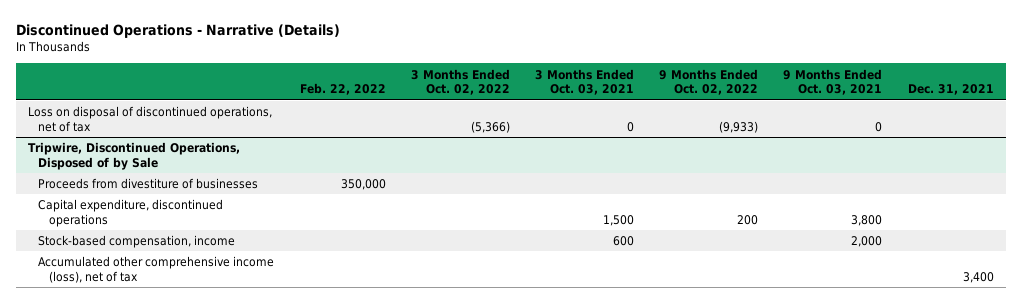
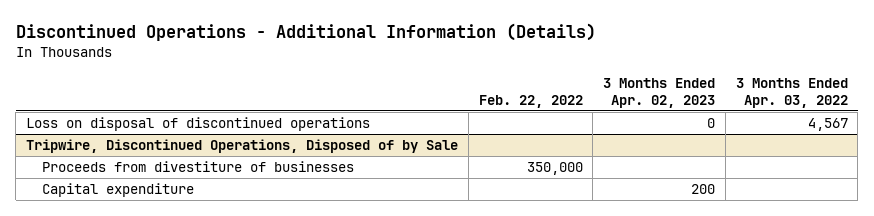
[15,23,340,38] Discontinued Operations - Narrative (Details) -> [15,22,596,41] Discontinued Operations - Additional Information (Details)
[410,68,510,96] 3 Months Ended Oct. 02, 2022 -> none
[535,68,635,96] 3 Months Ended Oct. 03, 2021 -> none
[659,68,759,96] 9 Months Ended Oct. 02, 2022 -> none
[783,68,883,96] 9 Months Ended Oct. 03, 2021 -> none
[907,84,994,96] Dec. 31, 2021 -> none
none -> [603,77,716,108] 3 Months Ended Apr. 02, 2023
none -> [735,77,848,108] 3 Months Ended Apr. 03, 2022
[28,106,273,133] Loss on disposal of discontinued operations, net of tax -> [26,117,371,132] Loss on disposal of discontinued operations
[38,235,236,249] Stock-based compensation, income -> none
[38,256,275,284] Accumulated other comprehensive income (loss), net of tax -> none
[38,199,224,228] Capital expenditure, discontinued operations -> [41,183,194,198] Capital expenditure

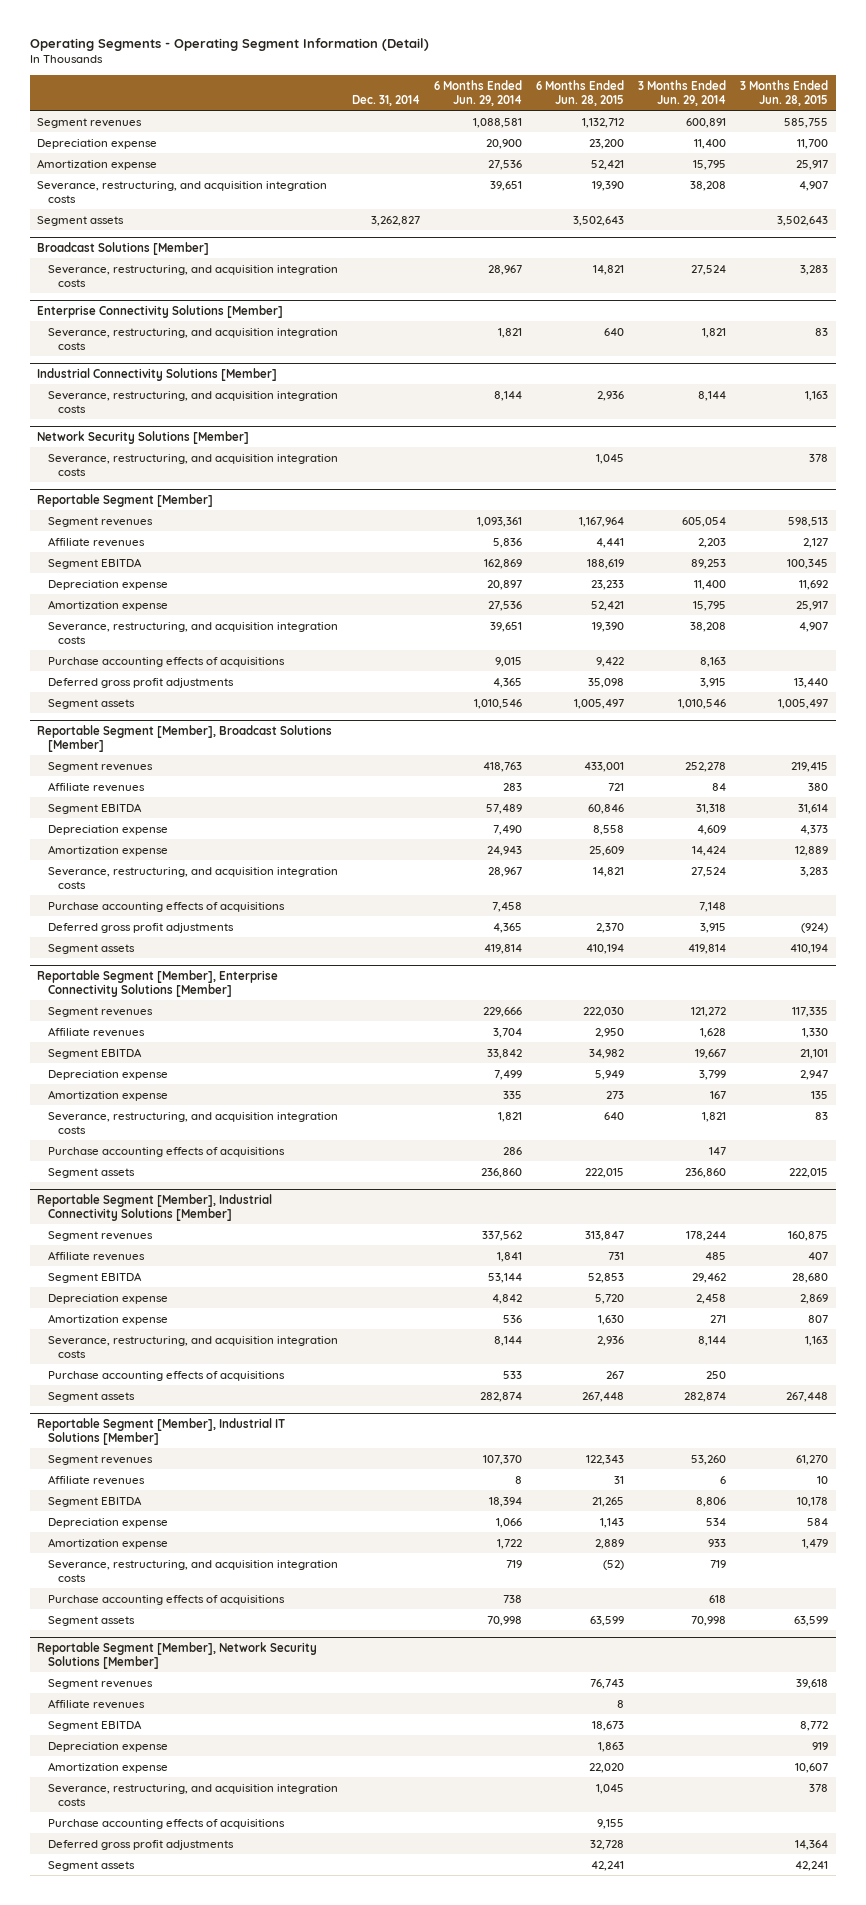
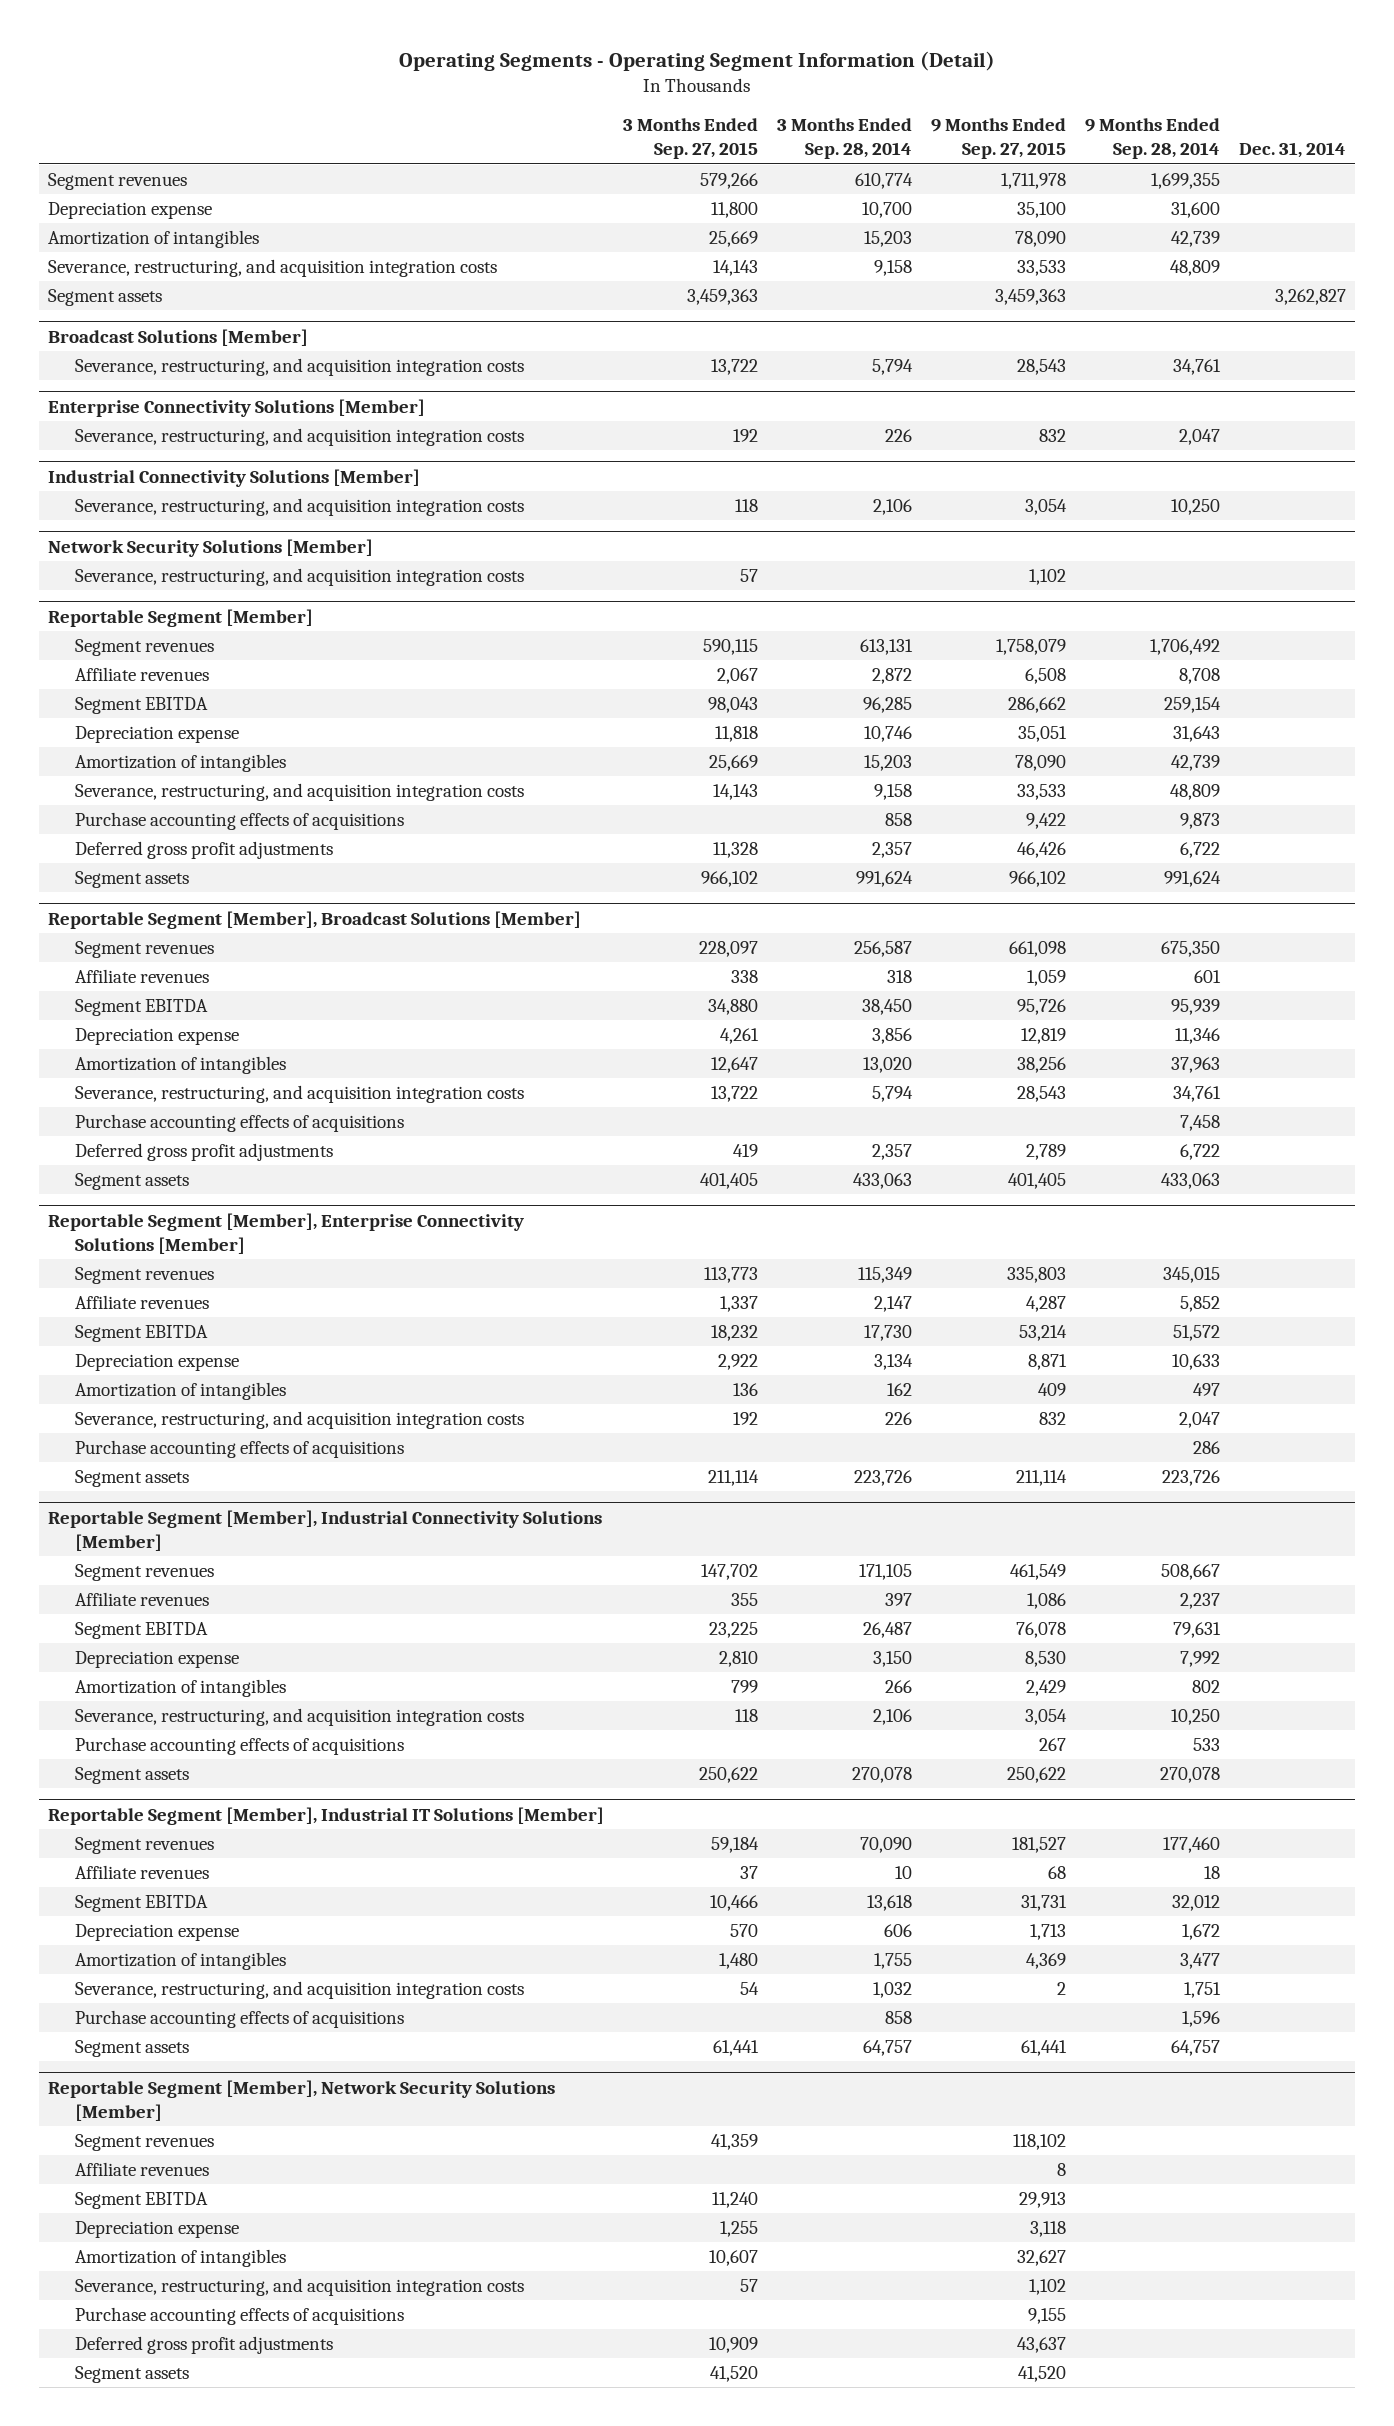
[433,79,522,106] 6 Months Ended Jun. 29, 2014 -> none
[536,79,625,106] 6 Months Ended Jun. 28, 2015 -> none
[638,79,727,106] 3 Months Ended Jun. 29, 2014 -> none
[740,79,829,106] 3 Months Ended Jun. 28, 2015 -> none
none -> [623,118,759,160] 3 Months Ended Sep. 27, 2015
none -> [777,118,913,160] 3 Months Ended Sep. 28, 2014
none -> [931,118,1067,160] 9 Months Ended Sep. 27, 2015
none -> [1084,118,1220,160] 9 Months Ended Sep. 28, 2014
[37,158,158,170] Amortization expense -> [48,229,260,248] Amortization of intangibles
[47,599,168,611] Amortization expense -> [74,753,286,772] Amortization of intangibles
[47,844,168,856] Amortization expense -> [74,1055,286,1074] Amortization of intangibles
[47,1089,168,1101] Amortization expense -> [74,1381,286,1400] Amortization of intangibles
[47,1313,168,1325] Amortization expense -> [74,1678,286,1697] Amortization of intangibles
[47,1537,168,1549] Amortization expense -> [74,1951,286,1970] Amortization of intangibles
[47,1761,168,1773] Amortization expense -> [74,2248,286,2267] Amortization of intangibles

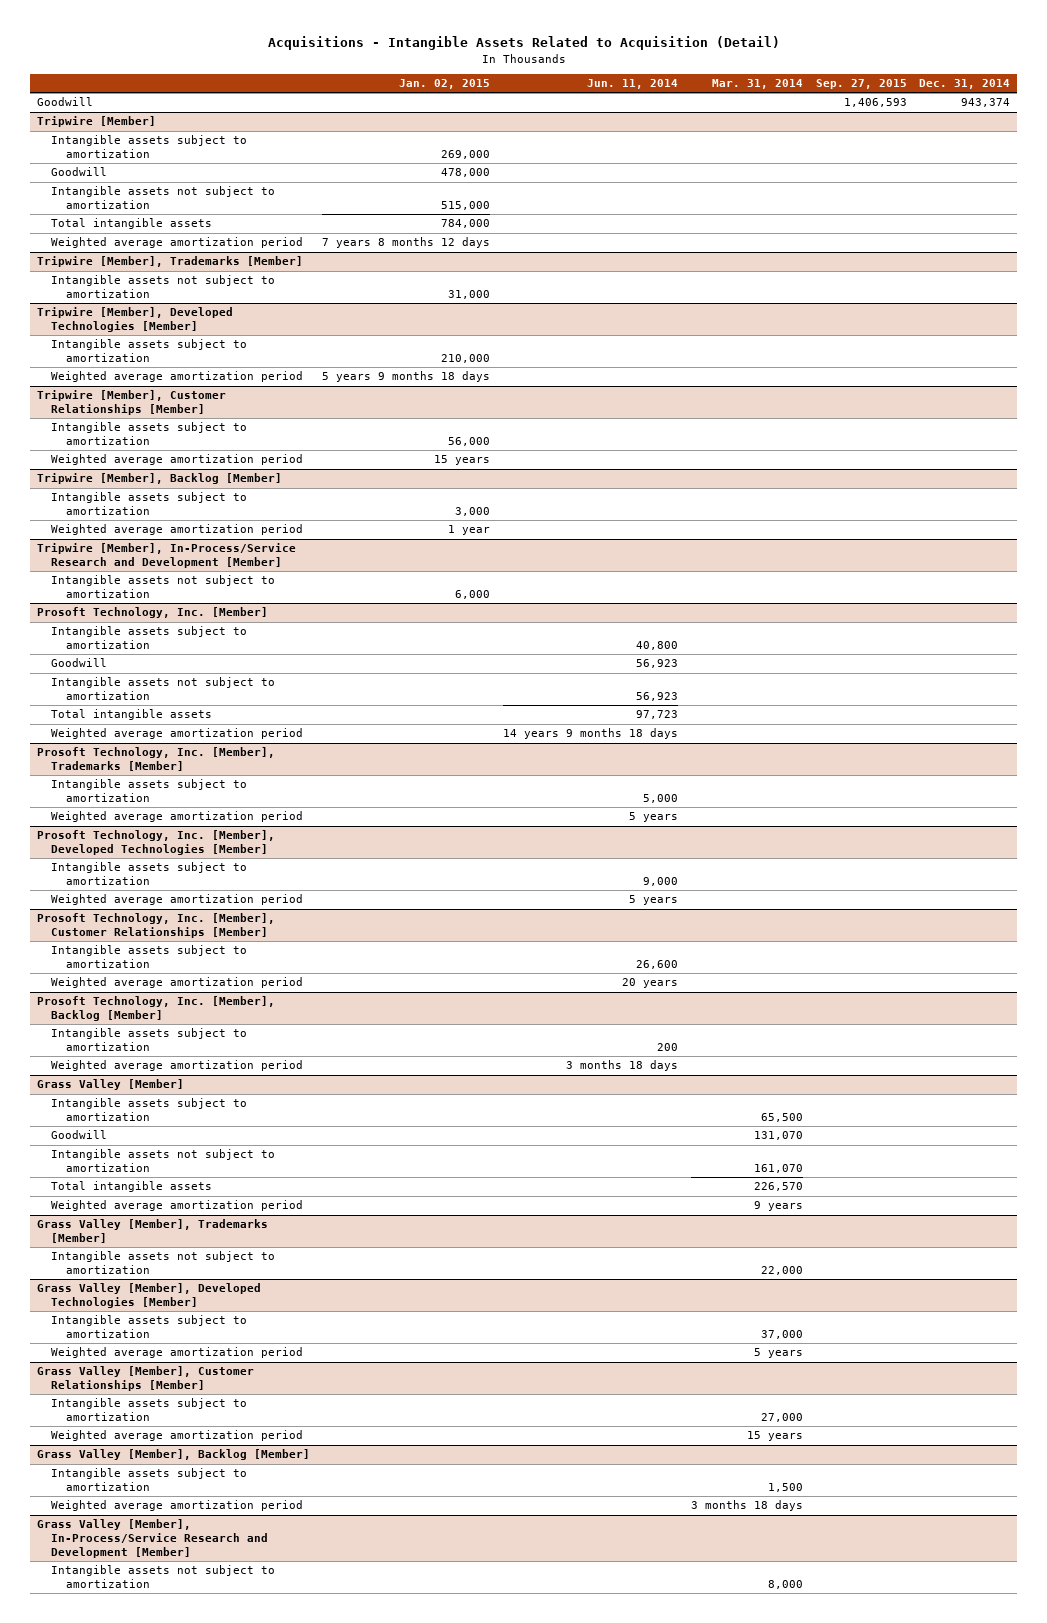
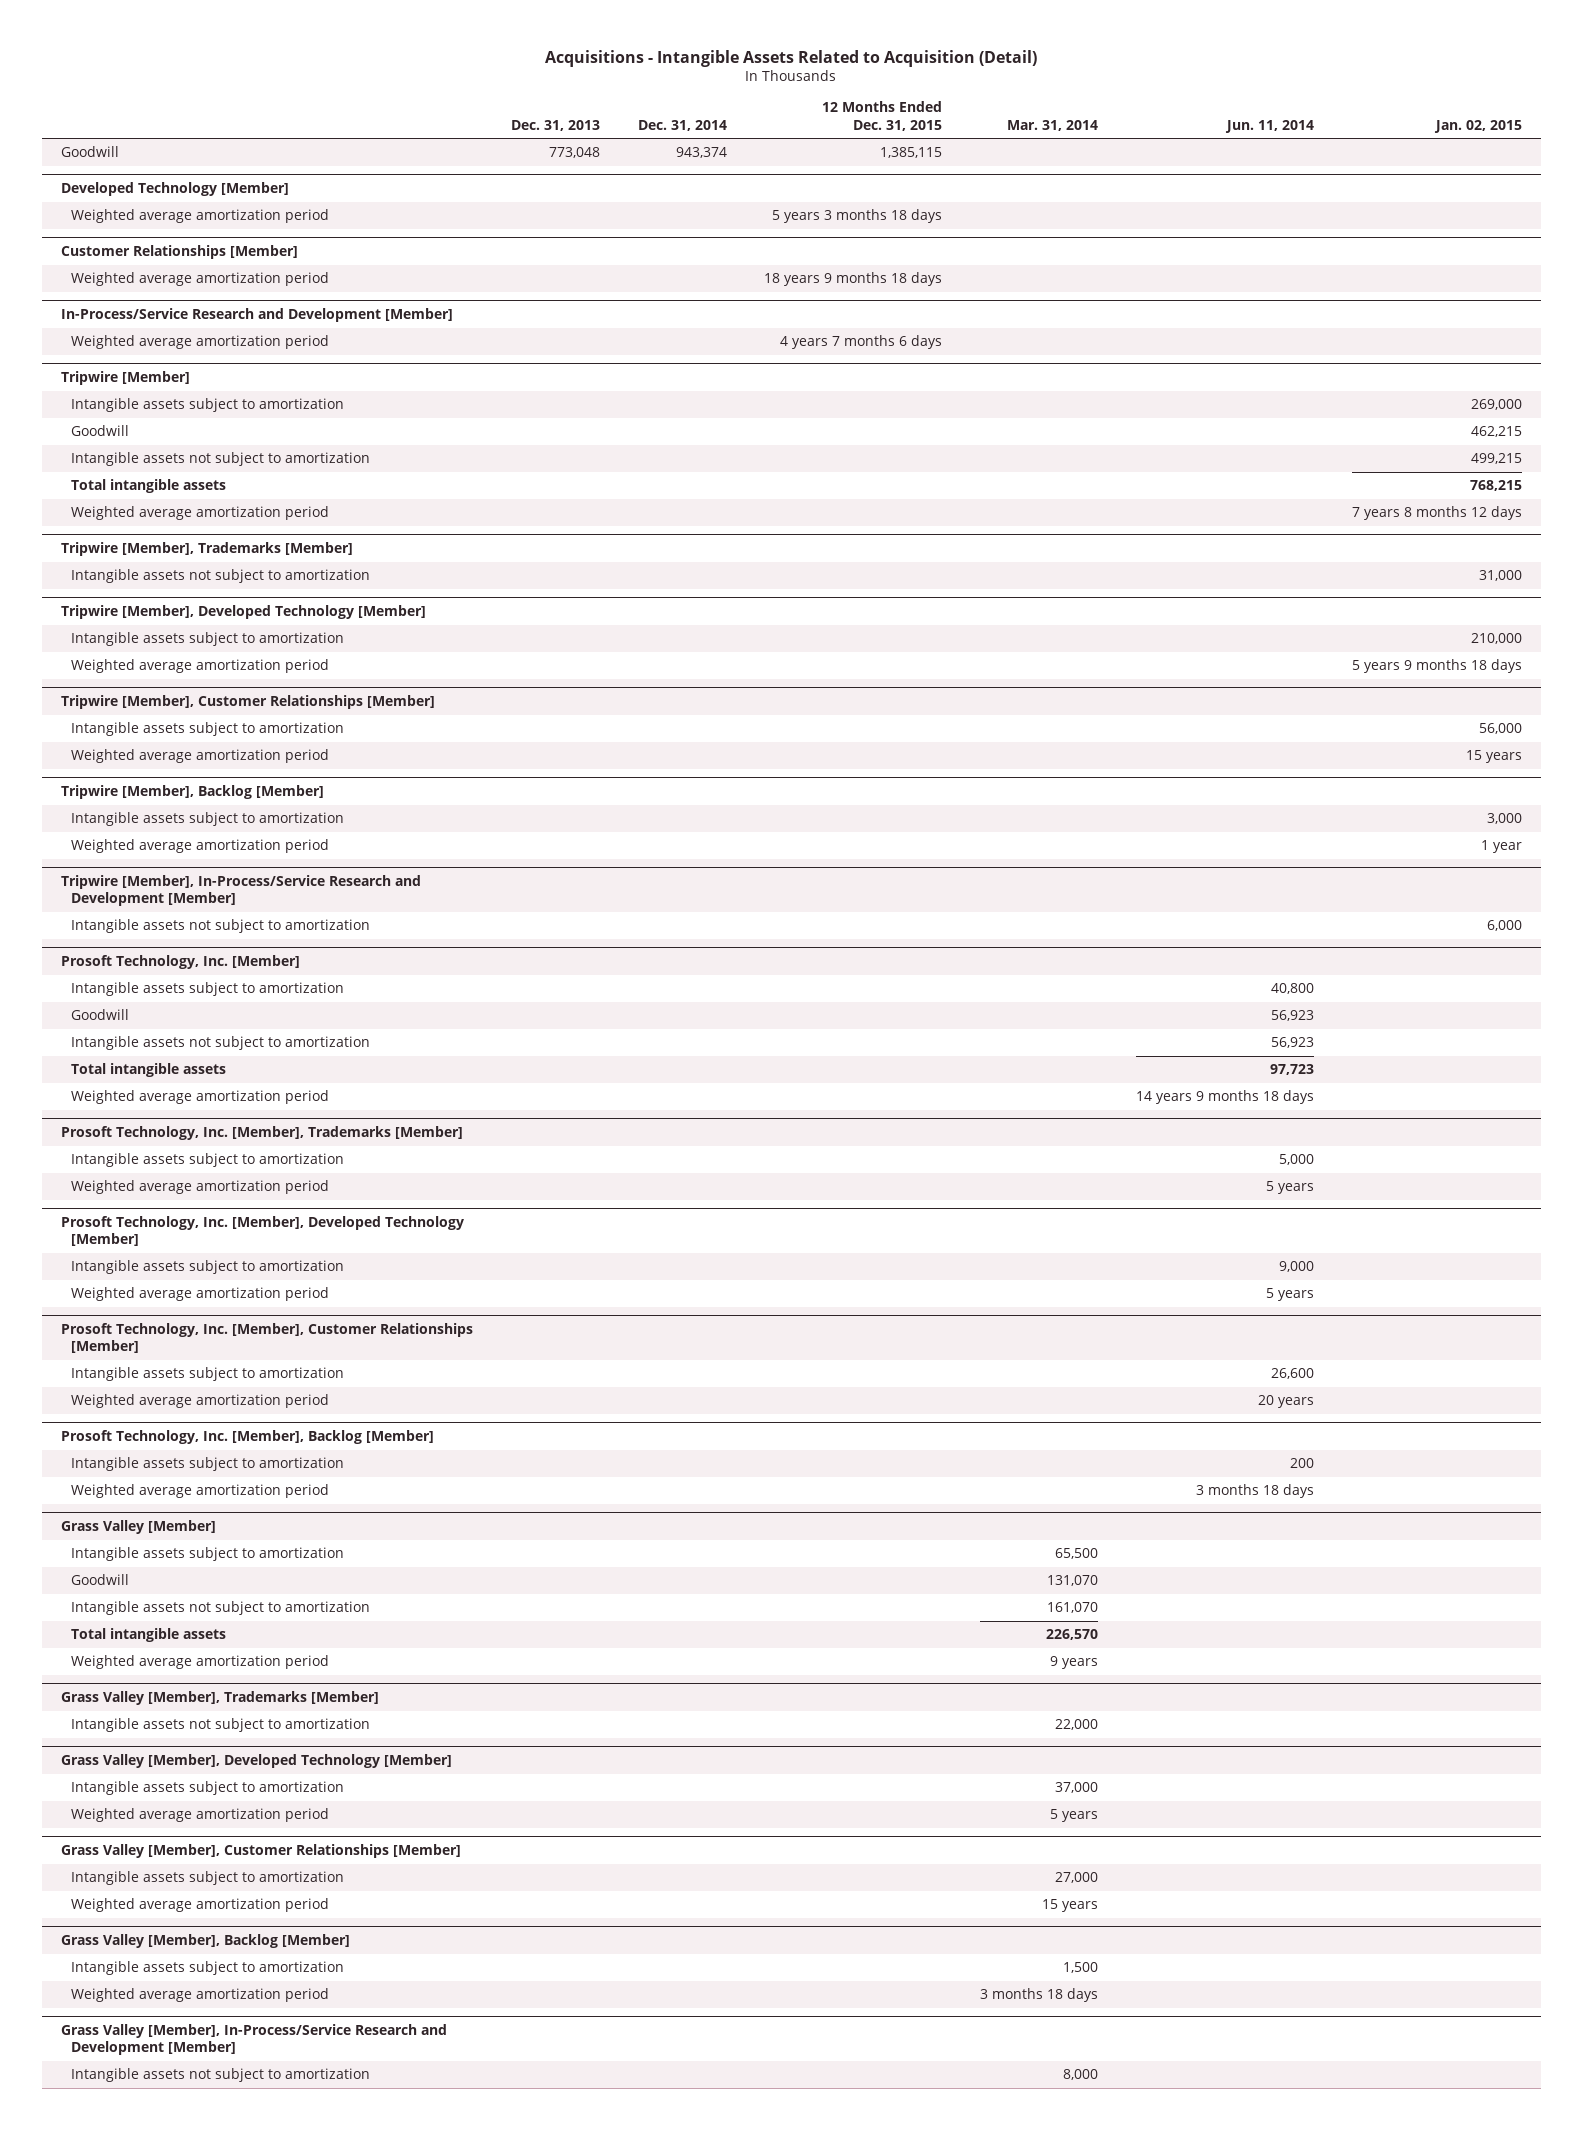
[815,78,907,89] Sep. 27, 2015 -> none
none -> [510,119,600,131] Dec. 31, 2013
none -> [822,101,943,131] 12 Months Ended Dec. 31, 2015
none -> [60,181,289,196] Developed Technology [Member]
none -> [71,209,330,224] Weighted average amortization period
none -> [60,244,298,259] Customer Relationships [Member]
none -> [71,272,330,287] Weighted average amortization period
none -> [60,307,453,322] In-Process/Service Research and Development [Member]
none -> [71,335,330,350] Weighted average amortization period
[441,168,491,178] 478,000 -> [1471,426,1523,438] 462,215
[441,201,491,211] 515,000 -> [1471,453,1523,465] 499,215
[441,219,491,229] 784,000 -> [1470,480,1523,492] 768,215
[36,307,233,333] Tripwire [Member], Developed Technologies [Member] -> [60,604,426,619] Tripwire [Member], Developed Technology [Member]
[36,830,275,856] Prosoft Technology, Inc. [Member], Developed Technologies [Member] -> [60,1215,464,1246] Prosoft Technology, Inc. [Member], Developed Technology [Member]
[36,1283,261,1309] Grass Valley [Member], Developed Technologies [Member] -> [60,1753,452,1768] Grass Valley [Member], Developed Technology [Member]

